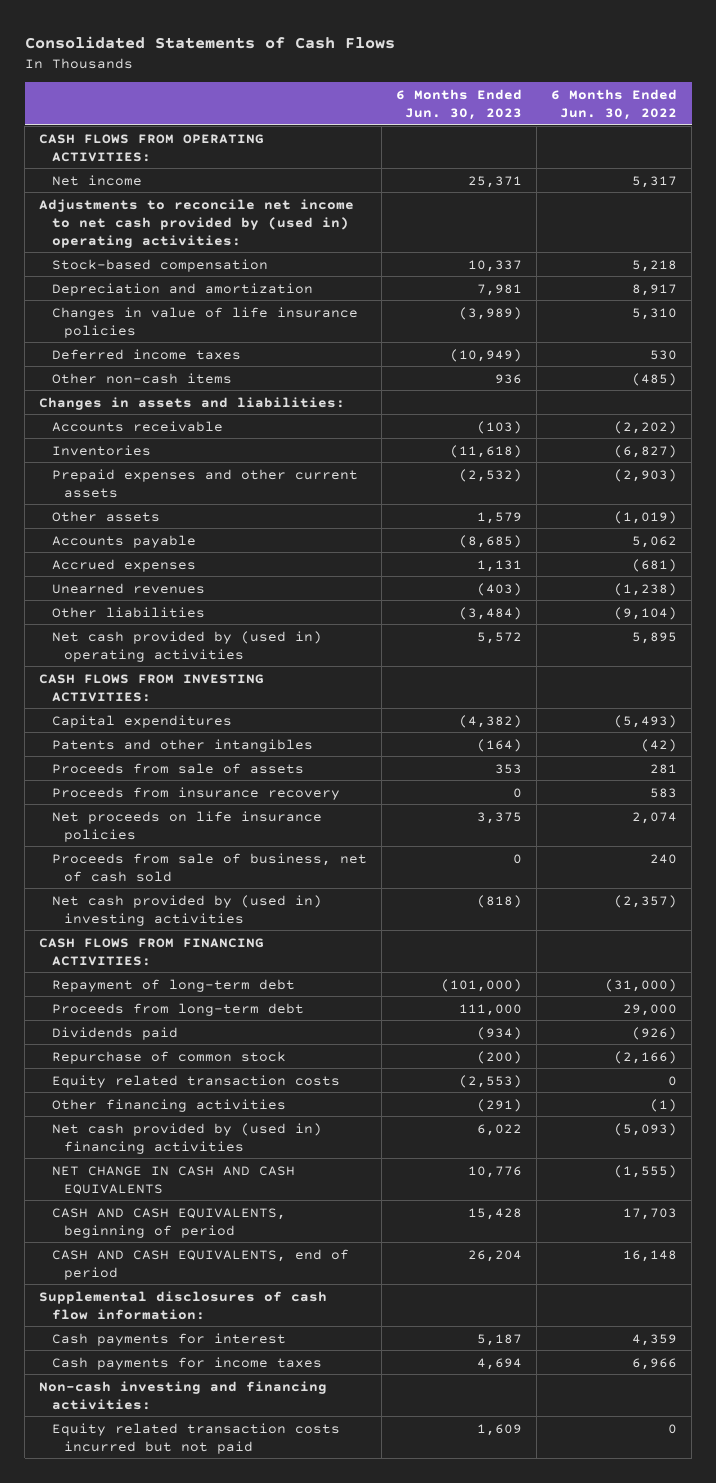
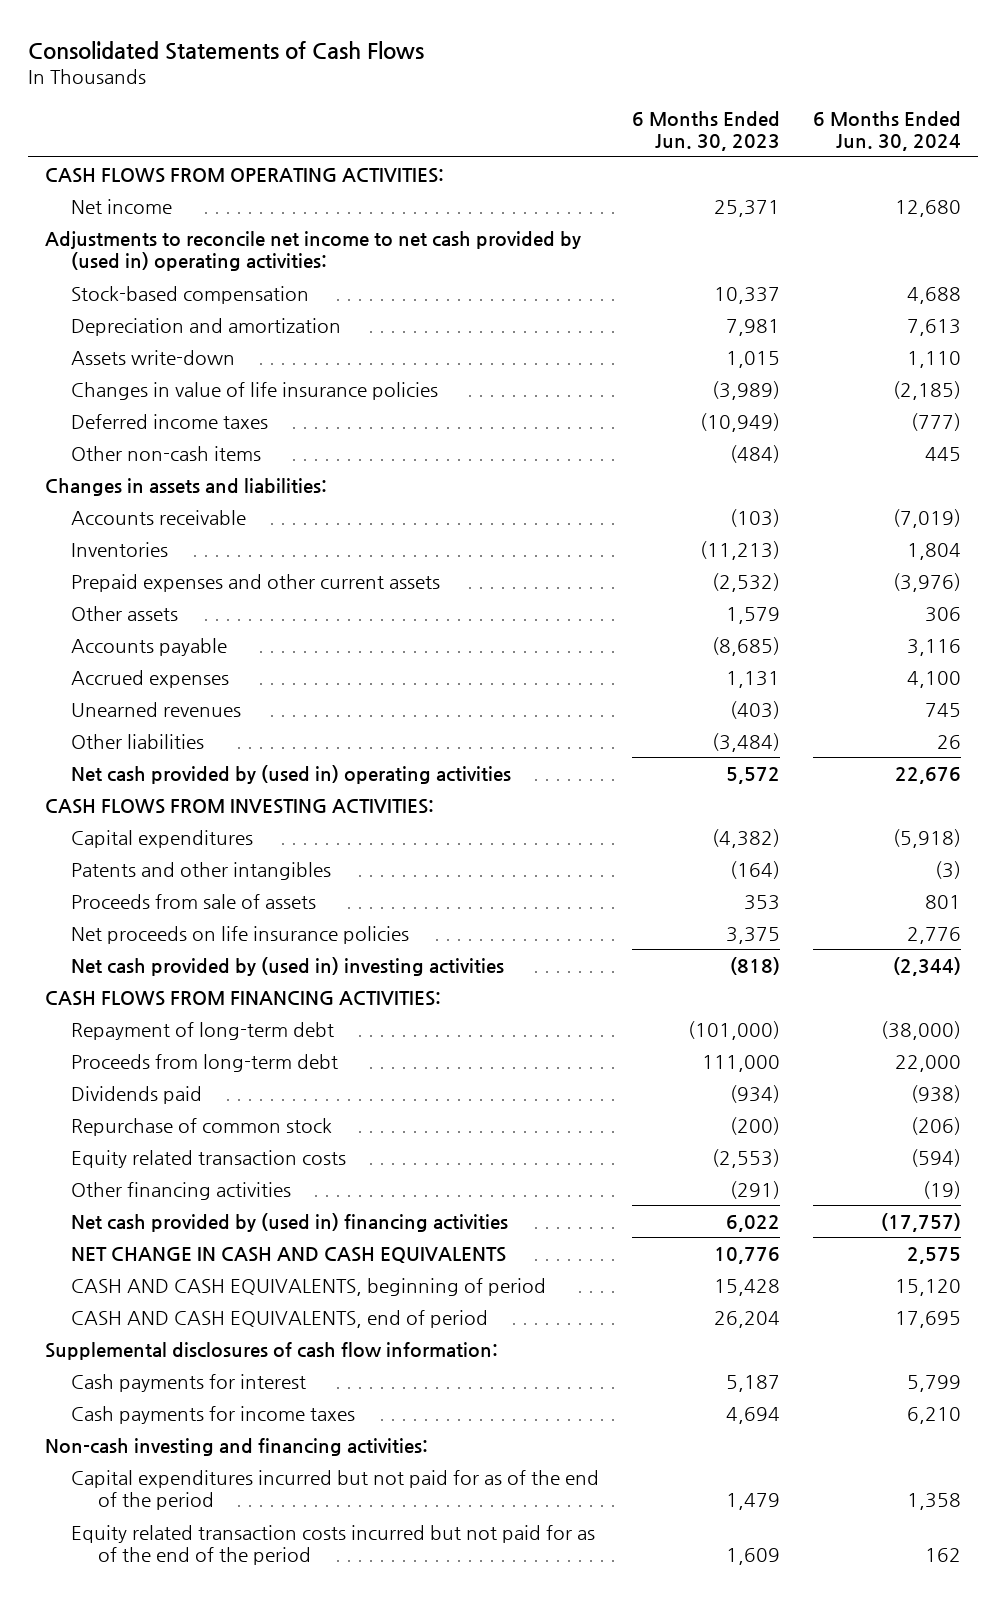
[550,89,677,121] 6 Months Ended Jun. 30, 2022 -> none
none -> [813,110,962,152] 6 Months Ended Jun. 30, 2024
none -> [71,349,236,365] Assets write-down
[494,373,522,384] 936 -> [730,444,781,463] (484)
[449,444,522,458] (11,618) -> [700,540,781,560] (11,213)
[51,786,340,800] Proceeds from insurance recovery -> none
[51,852,367,882] Proceeds from sale of business, net of cash sold -> none
none -> [71,1469,600,1511] Capital expenditures incurred but not paid for as of the end of the period
[51,1422,340,1454] Equity related transaction costs incurred but not paid -> [71,1524,596,1566] Equity related transaction costs incurred but not paid for as of the end of the period

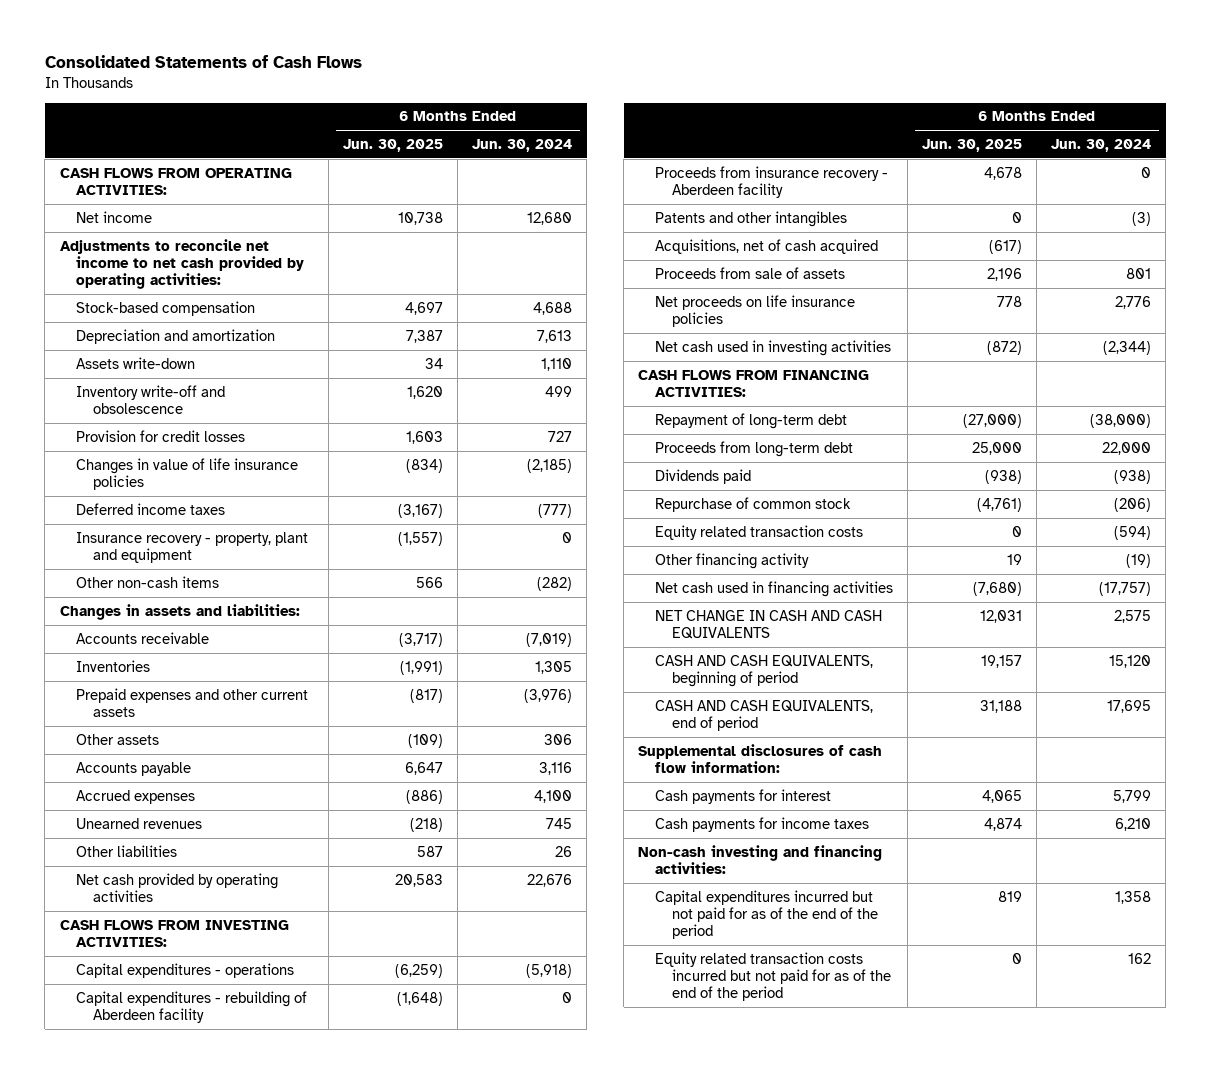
[632,110,781,152] 6 Months Ended Jun. 30, 2023 -> none
none -> [343,139,444,153] Jun. 30, 2025
[44,230,581,272] Adjustments to reconcile net income to net cash provided by (used in) operating activities: -> [59,238,305,289] Adjustments to reconcile net income to net cash provided by operating activities:
none -> [76,384,226,414] Inventory write-off and obsolescence
none -> [76,429,246,442] Provision for credit losses
none -> [76,531,309,563] Insurance recovery - property, plant and equipment
[925,446,962,461] 445 -> [537,576,573,591] (282)
[907,542,962,560] 1,804 -> [535,660,573,674] 1,305
[71,764,512,784] Net cash provided by (used in) operating activities -> [76,872,279,902] Net cash provided by operating activities
[71,829,254,848] Capital expenditures -> [76,962,295,978] Capital expenditures - operations
none -> [76,990,308,1023] Capital expenditures - rebuilding of Aberdeen facility
none -> [655,165,889,198] Proceeds from insurance recovery - Aberdeen facility
none -> [655,238,879,254] Acquisitions, net of cash acquired
[71,956,505,976] Net cash provided by (used in) investing activities -> [655,339,892,356] Net cash used in investing activities
[71,1181,292,1200] Other financing activities -> [655,552,810,569] Other financing activity
[71,1212,509,1232] Net cash provided by (used in) financing activities -> [655,580,894,597] Net cash used in financing activities

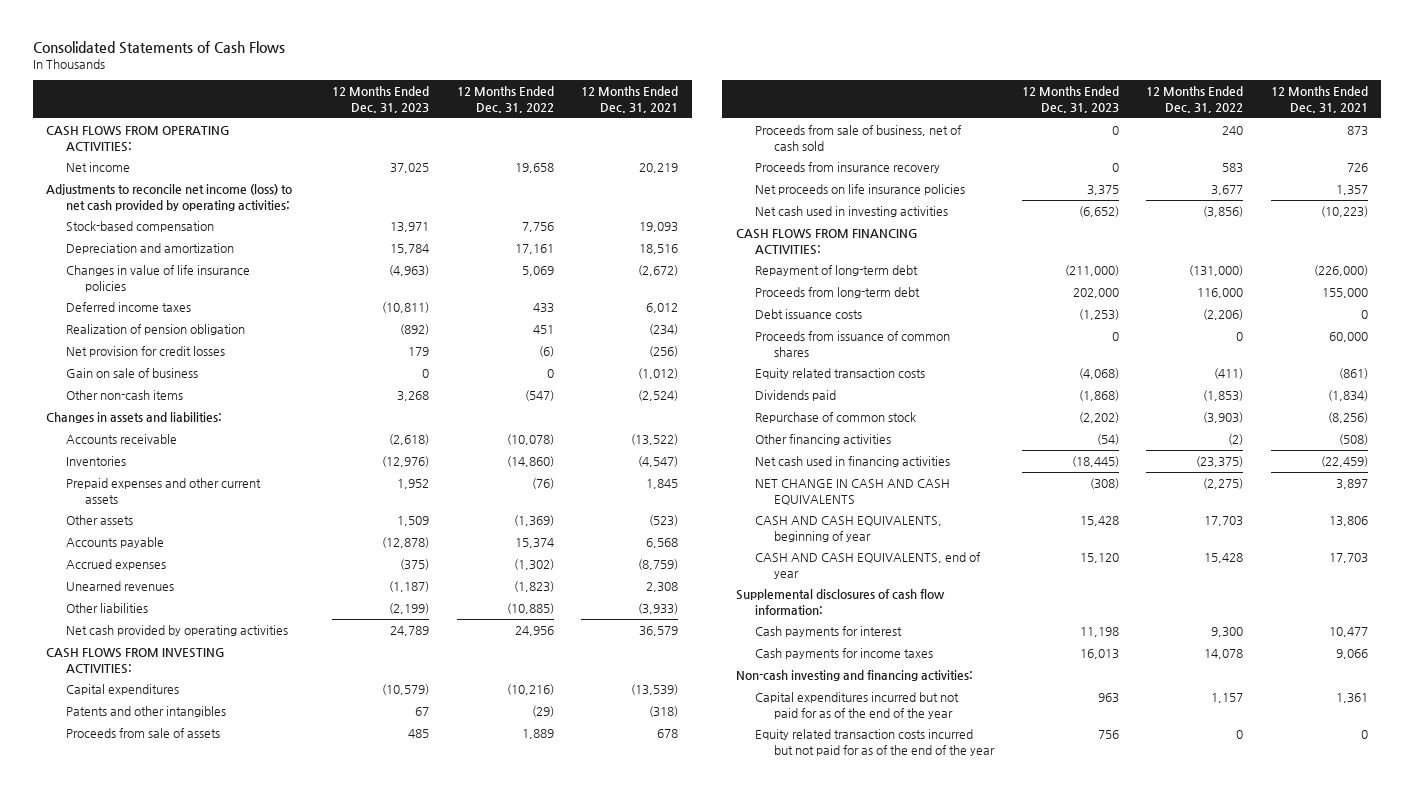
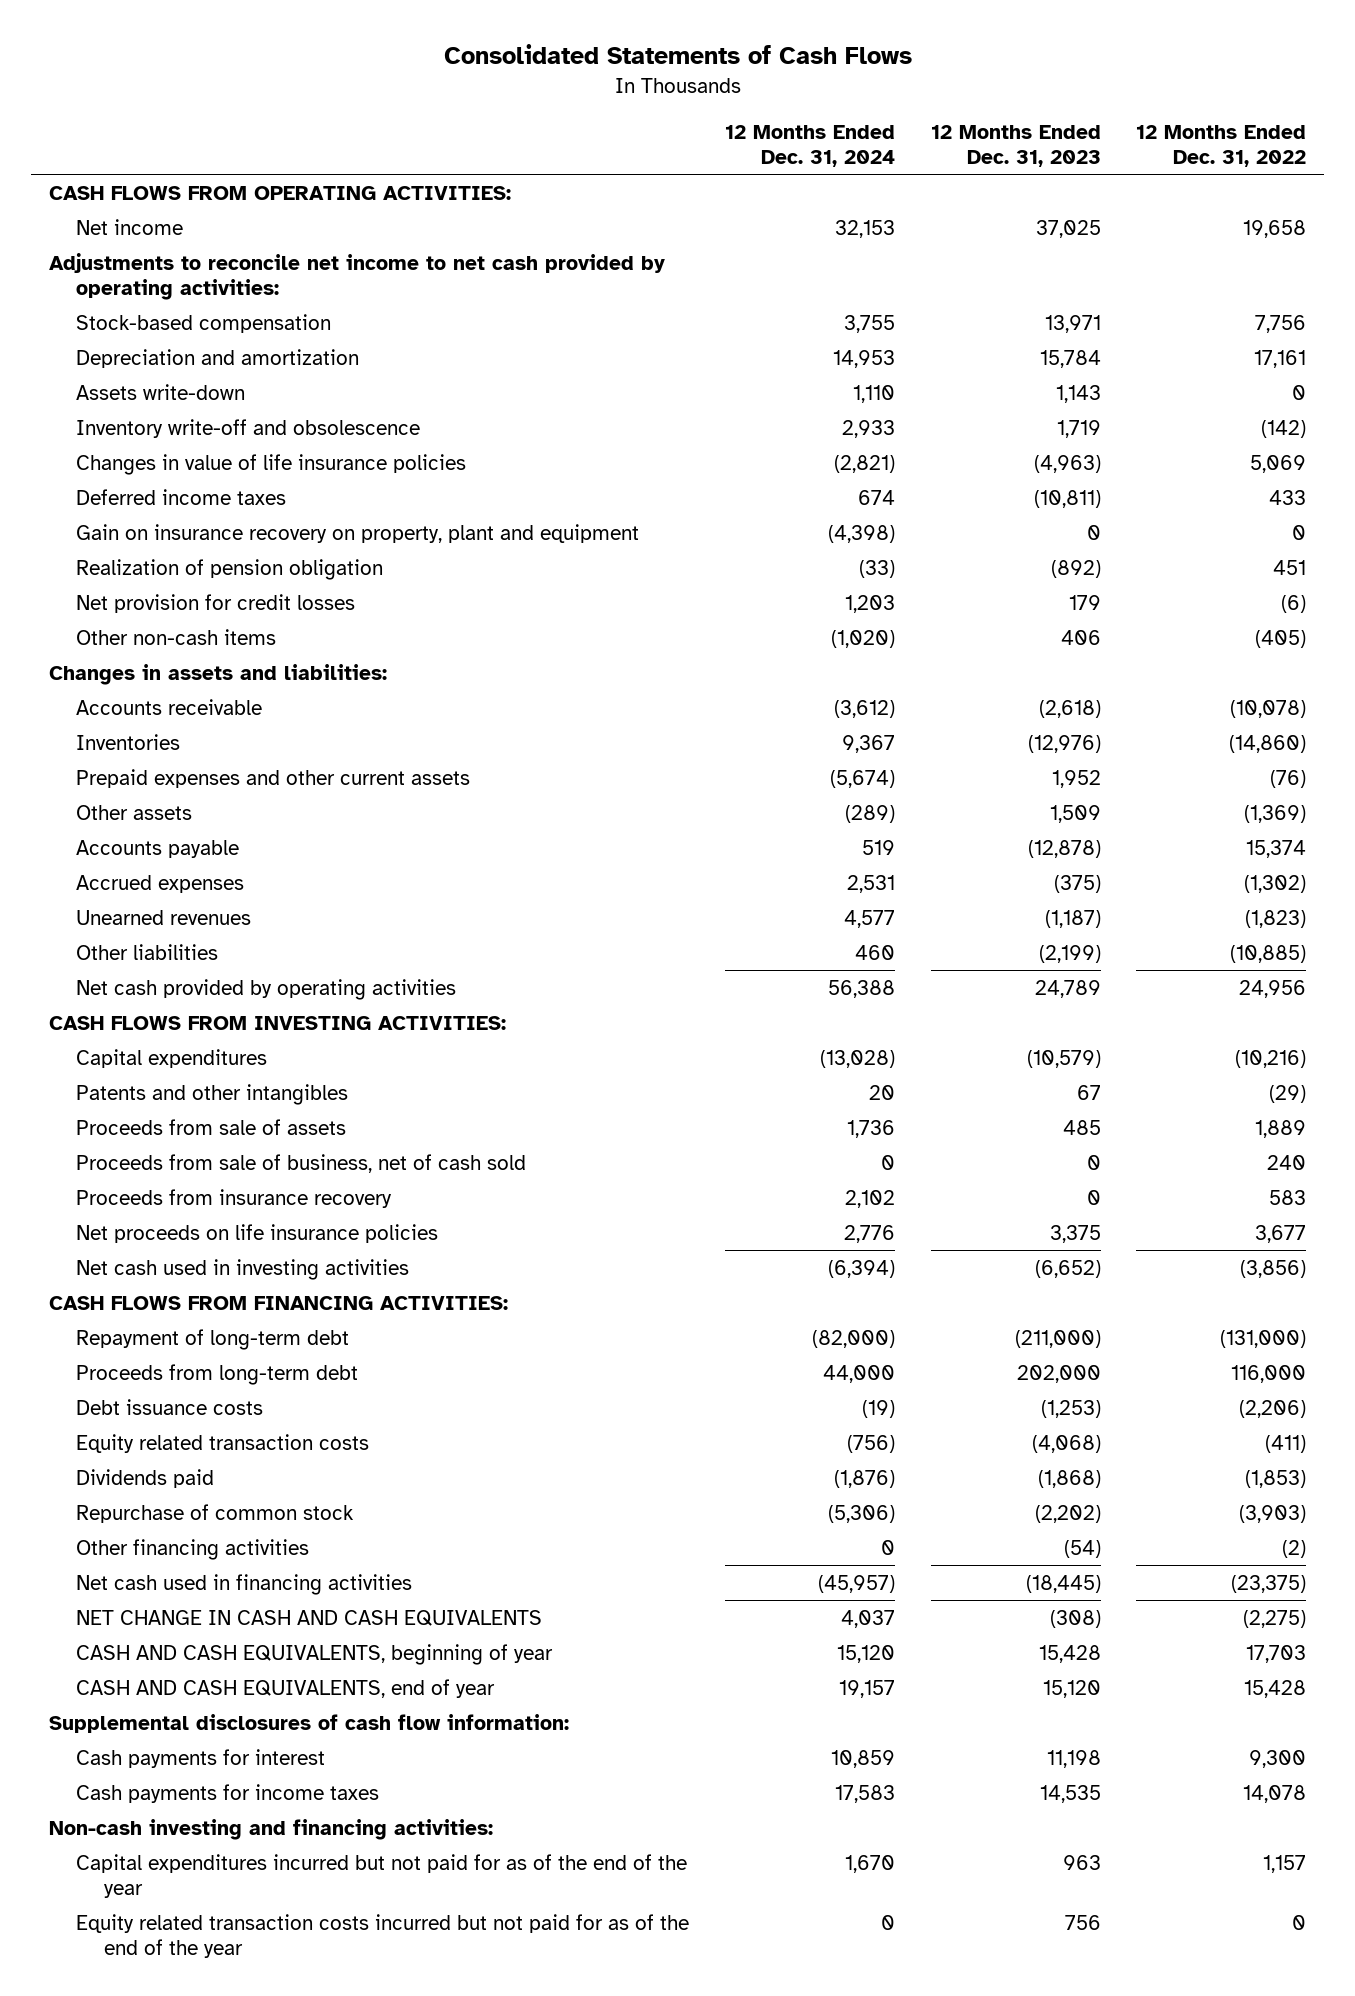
[581,86,679,113] 12 Months Ended Dec. 31, 2021 -> none
none -> [724,124,895,168] 12 Months Ended Dec. 31, 2024
[46,184,293,211] Adjustments to reconcile net income (loss) to net cash provided by operating activities: -> [49,252,666,301] Adjustments to reconcile net income to net cash provided by operating activities:
none -> [76,383,246,400] Assets write-down
none -> [76,418,421,438] Inventory write-off and obsolescence
none -> [76,523,640,543] Gain on insurance recovery on property, plant and equipment
[65,368,198,379] Gain on sale of business -> none
[397,391,430,402] 3,268 -> [1060,629,1101,645] 406
[524,390,554,402] (547) -> [1255,629,1307,648] (405)
[755,331,951,357] Proceeds from issuance of common shares -> none
[1079,649,1119,660] 16,013 -> [1039,1784,1101,1803] 14,535

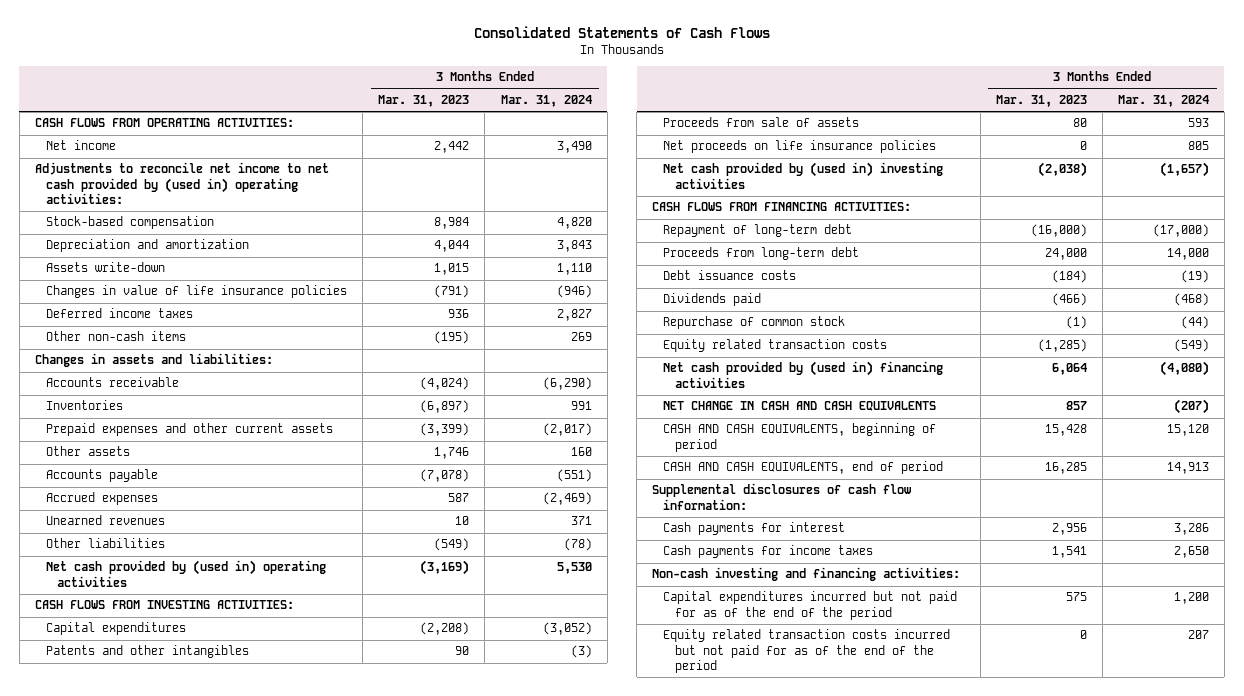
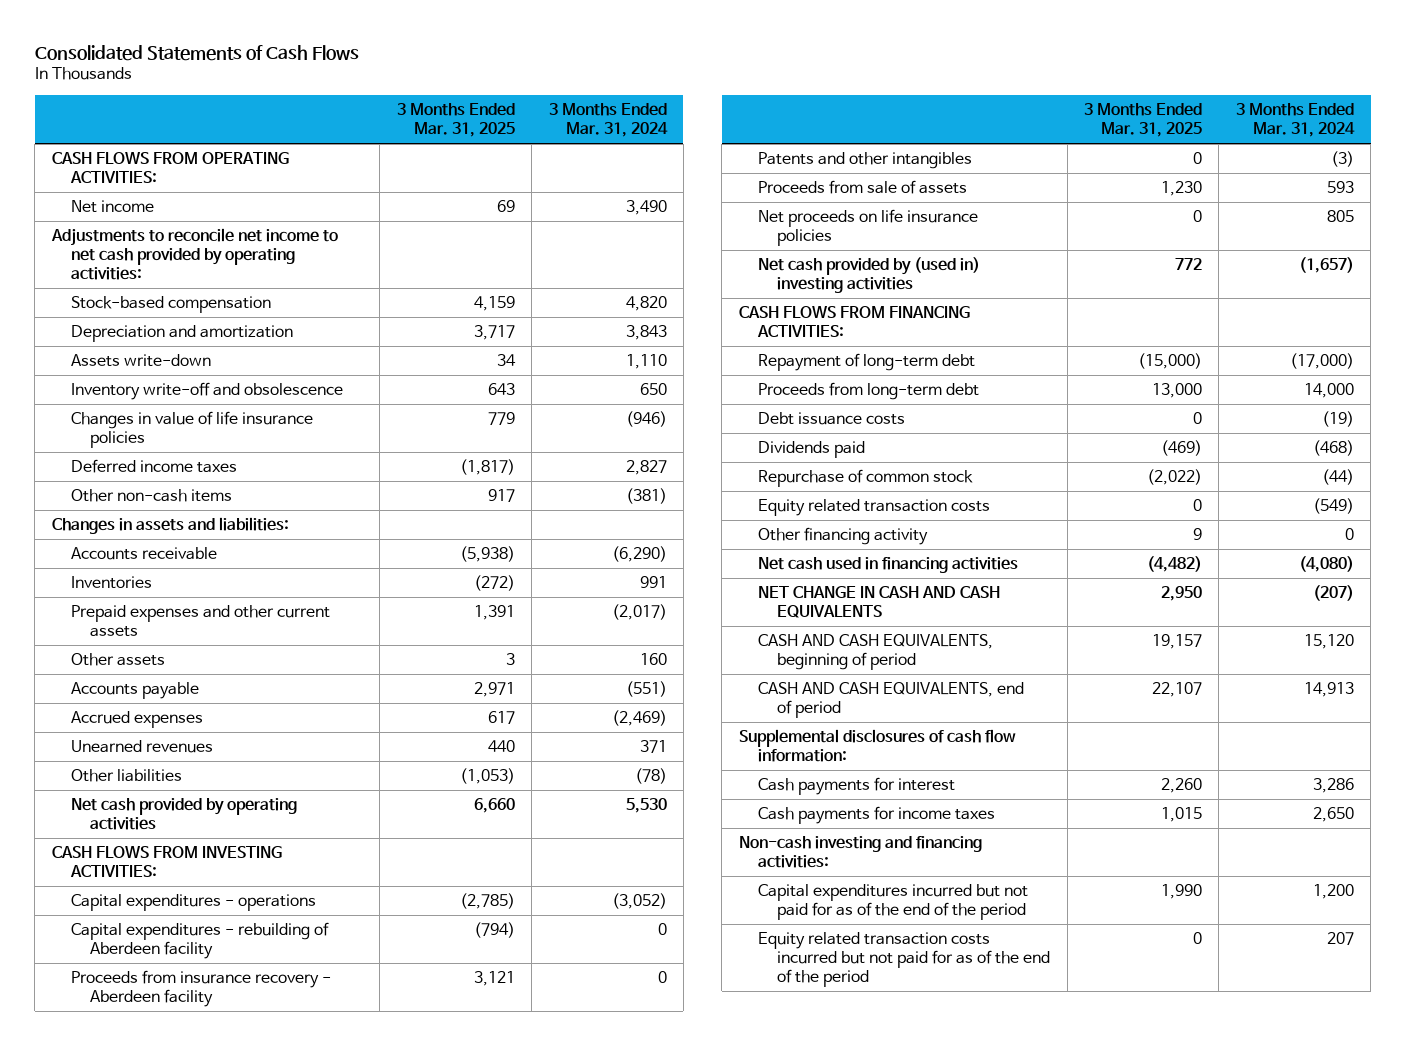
[378,94,470,107] Mar. 31, 2023 -> none
none -> [396,102,515,137] 3 Months Ended Mar. 31, 2025
[35,162,330,205] Adjustments to reconcile net income to net cash provided by (used in) operating activities: -> [50,228,338,281] Adjustments to reconcile net income to net cash provided by operating activities:
none -> [70,382,343,401] Inventory write-off and obsolescence
[570,332,592,342] 269 -> [625,488,667,505] (381)
[46,560,327,587] Net cash provided by (used in) operating activities -> [70,798,297,831] Net cash provided by operating activities
[46,622,187,636] Capital expenditures -> [70,894,316,912] Capital expenditures - operations
none -> [70,922,329,960] Capital expenditures - rebuilding of Aberdeen facility
none -> [70,970,331,1008] Proceeds from insurance recovery - Aberdeen facility
none -> [758,527,929,546] Other financing activity
[663,361,944,388] Net cash provided by (used in) financing activities -> [758,557,1019,574] Net cash used in financing activities

